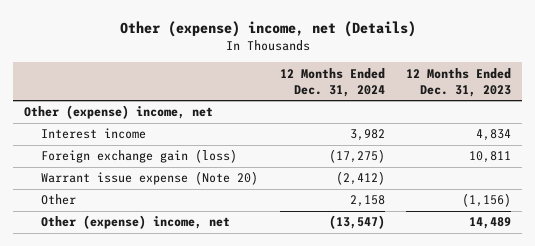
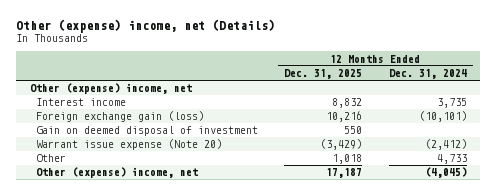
[406,67,512,97] 12 Months Ended Dec. 31, 2023 -> none
none -> [284,69,363,80] Dec. 31, 2025
[349,129,385,142] 3,982 -> [436,98,467,109] 3,735
[328,149,385,164] (17,275) -> [418,111,467,123] (10,101)
none -> [36,126,259,137] Gain on deemed disposal of investment
[349,195,385,208] 2,158 -> [436,154,467,165] 4,733
[328,215,385,230] (13,547) -> [424,167,467,179] (4,045)

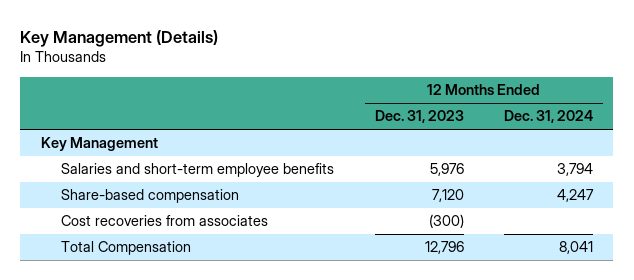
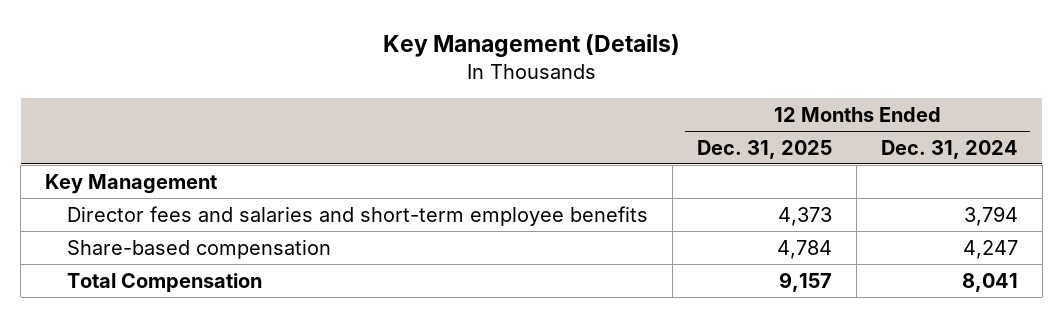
[374,110,464,124] Dec. 31, 2023 -> none
none -> [697,139,833,159] Dec. 31, 2025
[61,163,335,178] Salaries and short-term employee benefits -> [67,205,649,226] Director fees and salaries and short-term employee benefits
[61,215,269,227] Cost recoveries from associates -> none

